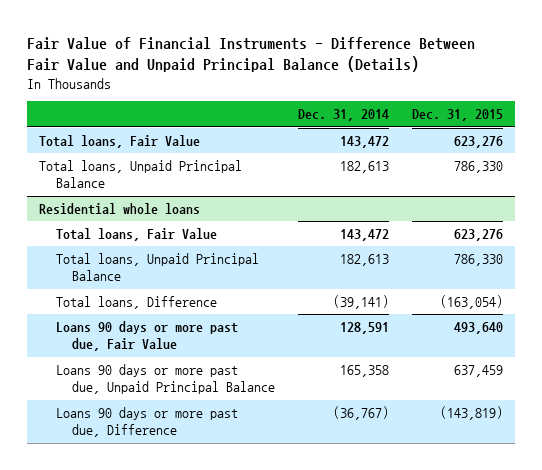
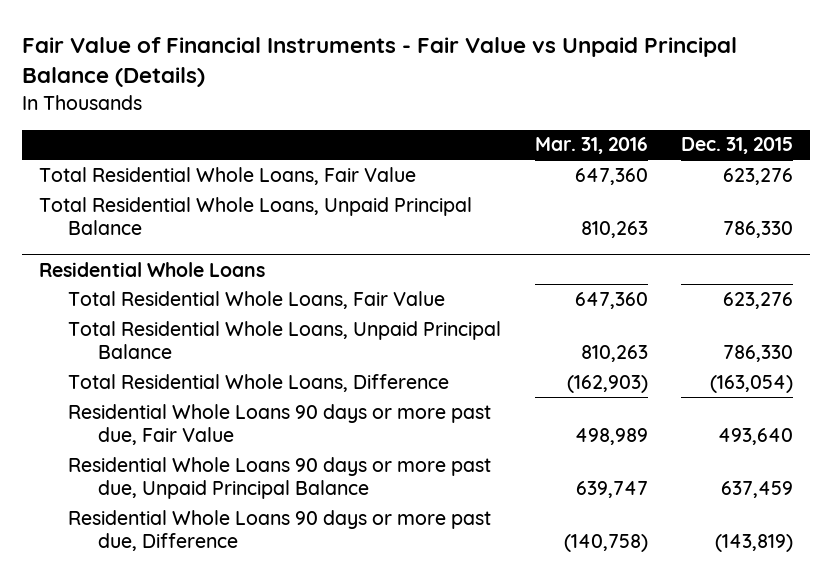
[27,37,476,73] Fair Value of Financial Instruments - Difference Between Fair Value and Unpaid Principal Balance (Details) -> [22,36,738,88] Fair Value of Financial Instruments - Fair Value vs Unpaid Principal Balance (Details)
[298,109,390,122] Dec. 31, 2014 -> none
none -> [534,137,648,155] Mar. 31, 2016
[39,134,201,148] Total loans, Fair Value -> [38,166,416,185] Total Residential Whole Loans, Fair Value
[39,159,243,189] Total loans, Unpaid Principal Balance -> [38,196,472,236] Total Residential Whole Loans, Unpaid Principal Balance
[39,202,201,215] Residential whole loans -> [38,261,265,277] Residential Whole Loans
[55,227,217,241] Total loans, Fair Value -> [68,290,446,309] Total Residential Whole Loans, Fair Value
[55,252,259,282] Total loans, Unpaid Principal Balance -> [68,320,502,360] Total Residential Whole Loans, Unpaid Principal Balance
[55,295,217,309] Total loans, Difference -> [68,373,450,392] Total Residential Whole Loans, Difference
[55,320,238,352] Loans 90 days or more past due, Fair Value -> [68,403,492,446] Residential Whole Loans 90 days or more past due, Fair Value
[55,363,276,395] Loans 90 days or more past due, Unpaid Principal Balance -> [68,456,492,500] Residential Whole Loans 90 days or more past due, Unpaid Principal Balance
[55,406,238,438] Loans 90 days or more past due, Difference -> [68,509,492,552] Residential Whole Loans 90 days or more past due, Difference

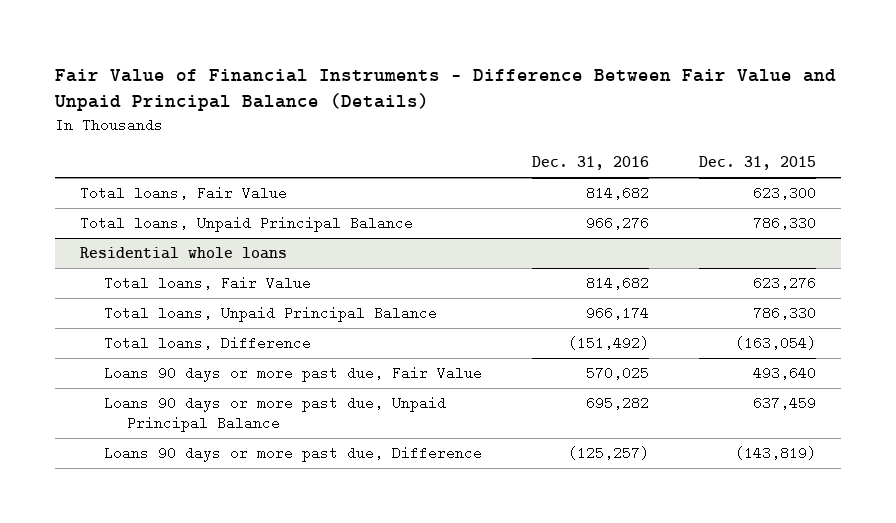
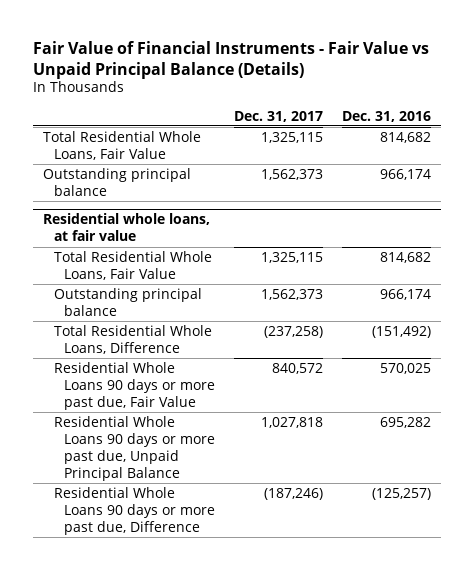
[53,69,836,112] Fair Value of Financial Instruments - Difference Between Fair Value and Unpaid Principal Balance (Details) -> [33,40,430,79] Fair Value of Financial Instruments - Fair Value vs Unpaid Principal Balance (Details)
[698,156,816,171] Dec. 31, 2015 -> none
none -> [234,110,324,122] Dec. 31, 2017
[79,186,287,201] Total loans, Fair Value -> [42,130,201,160] Total Residential Whole Loans, Fair Value
[79,216,413,233] Total loans, Unpaid Principal Balance -> [42,167,191,196] Outstanding principal balance
[585,216,649,231] 966,276 -> [380,168,432,180] 966,174
[79,247,287,260] Residential whole loans -> [42,213,210,242] Residential whole loans, at fair value
[103,276,311,291] Total loans, Fair Value -> [53,250,212,280] Total Residential Whole Loans, Fair Value
[103,306,437,323] Total loans, Unpaid Principal Balance -> [53,287,202,316] Outstanding principal balance
[103,336,311,351] Total loans, Difference -> [53,324,212,354] Total Residential Whole Loans, Difference
[103,366,482,383] Loans 90 days or more past due, Fair Value -> [53,361,216,410] Residential Whole Loans 90 days or more past due, Fair Value
[103,396,446,433] Loans 90 days or more past due, Unpaid Principal Balance -> [53,415,216,481] Residential Whole Loans 90 days or more past due, Unpaid Principal Balance
[103,446,482,463] Loans 90 days or more past due, Difference -> [53,486,216,535] Residential Whole Loans 90 days or more past due, Difference

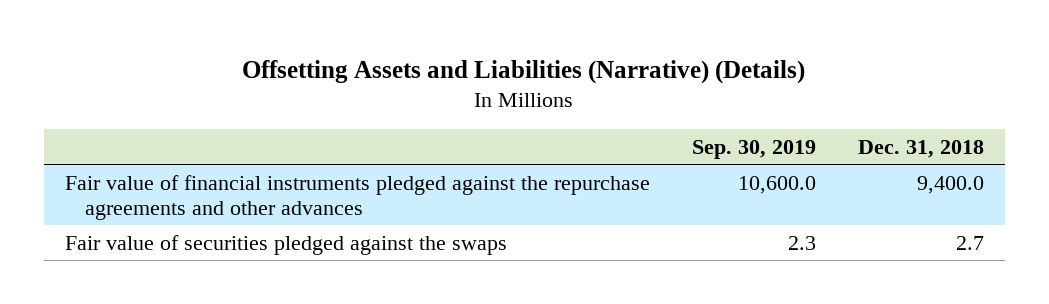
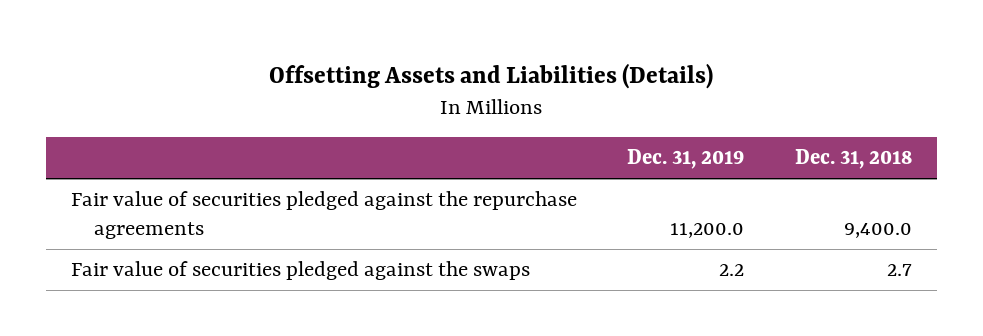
[242,59,806,84] Offsetting Assets and Liabilities (Narrative) (Details) -> [269,62,714,89] Offsetting Assets and Liabilities (Details)
[691,139,816,159] Sep. 30, 2019 -> none
none -> [627,149,745,170] Dec. 31, 2019
[64,174,650,221] Fair value of financial instruments pledged against the repurchase agreements and other advances -> [71,190,578,240] Fair value of securities pledged against the repurchase agreements

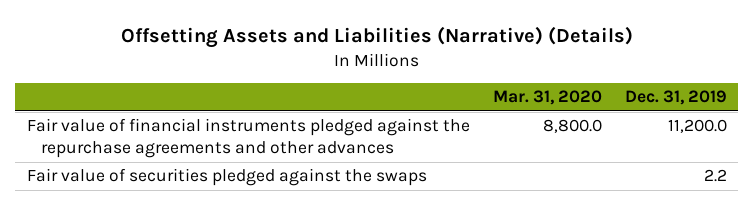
[269,62,714,89] Offsetting Assets and Liabilities (Details) -> [120,26,633,49] Offsetting Assets and Liabilities (Narrative) (Details)
[794,149,912,170] Dec. 31, 2018 -> none
none -> [492,90,602,106] Mar. 31, 2020
[71,190,578,240] Fair value of securities pledged against the repurchase agreements -> [26,118,470,159] Fair value of financial instruments pledged against the repurchase agreements and other advances

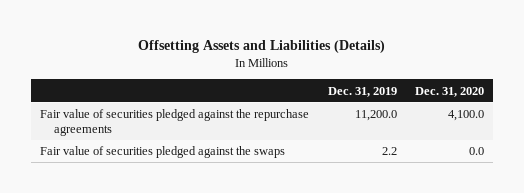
[120,26,633,49] Offsetting Assets and Liabilities (Narrative) (Details) -> [138,40,386,54] Offsetting Assets and Liabilities (Details)
[492,90,602,106] Mar. 31, 2020 -> none
none -> [414,86,484,97] Dec. 31, 2020
[26,118,470,159] Fair value of financial instruments pledged against the repurchase agreements and other advances -> [40,109,310,137] Fair value of securities pledged against the repurchase agreements

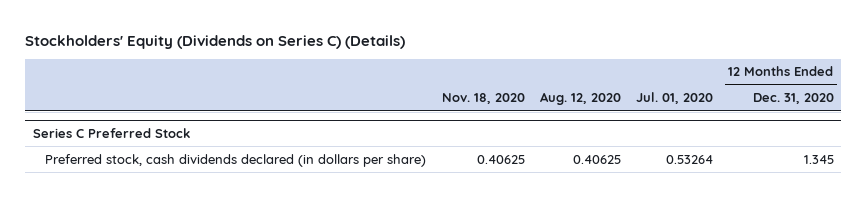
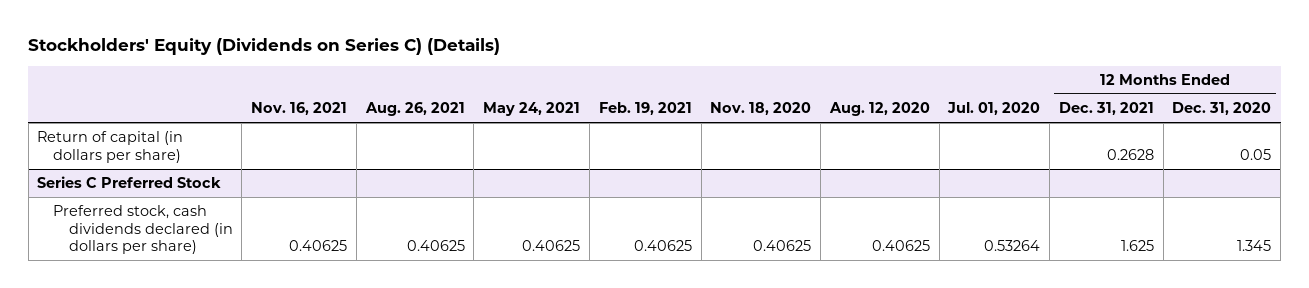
none -> [251,102,348,116] Nov. 16, 2021
none -> [364,102,465,117] Aug. 26, 2021
none -> [483,102,581,117] May 24, 2021
none -> [598,102,692,116] Feb. 19, 2021
none -> [1058,102,1154,116] Dec. 31, 2021
none -> [37,131,184,163] Return of capital (in dollars per share)

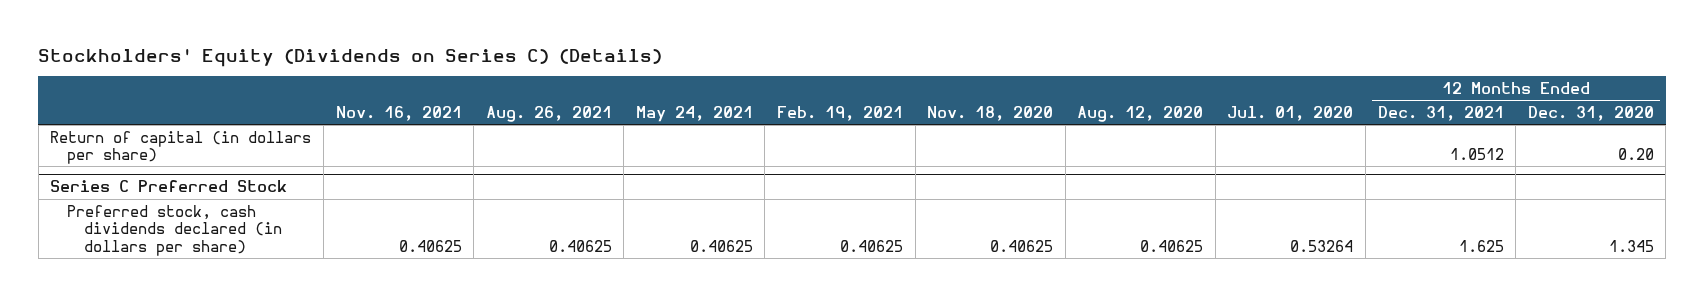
[1106,148,1154,160] 0.2628 -> [1449,148,1504,161] 1.0512
[1240,148,1272,160] 0.05 -> [1617,148,1654,161] 0.20

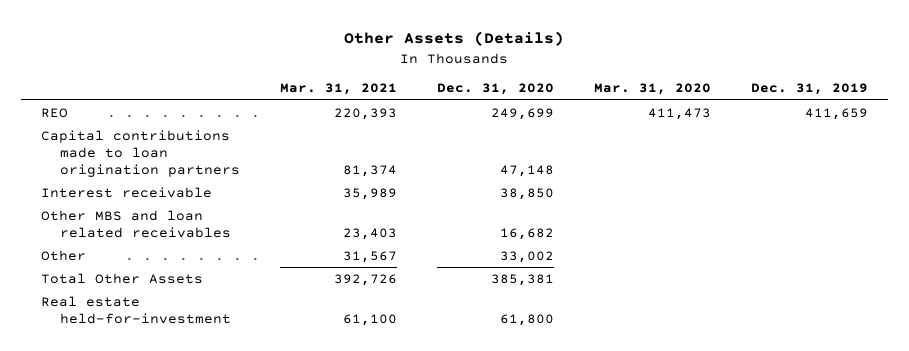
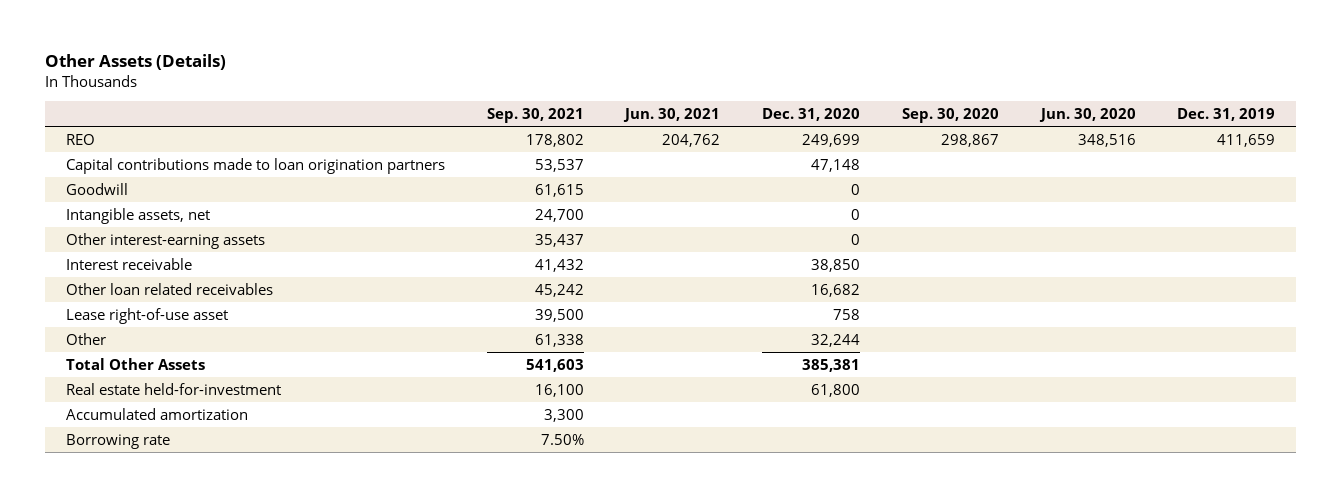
[279,83,397,96] Mar. 31, 2021 -> none
[593,83,711,96] Mar. 31, 2020 -> none
none -> [486,107,584,123] Sep. 30, 2021
none -> [623,107,721,122] Jun. 30, 2021
none -> [901,107,999,123] Sep. 30, 2020
none -> [1038,107,1136,122] Jun. 30, 2020
none -> [65,182,128,195] Goodwill
none -> [65,207,210,224] Intangible assets, net
none -> [65,232,265,249] Other interest-earning assets
[41,209,231,238] Other MBS and loan related receivables -> [65,282,273,295] Other loan related receivables
none -> [65,307,228,324] Lease right-of-use asset
[499,250,554,263] 33,002 -> [811,333,861,347] 32,244
none -> [65,407,248,420] Accumulated amortization
none -> [65,433,170,449] Borrowing rate

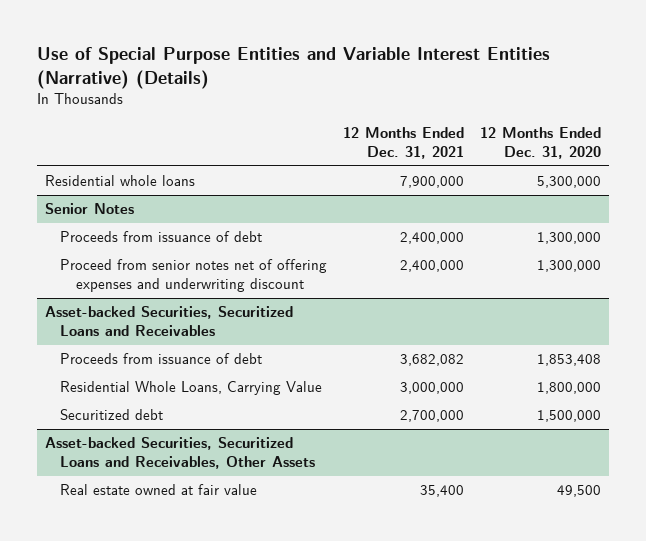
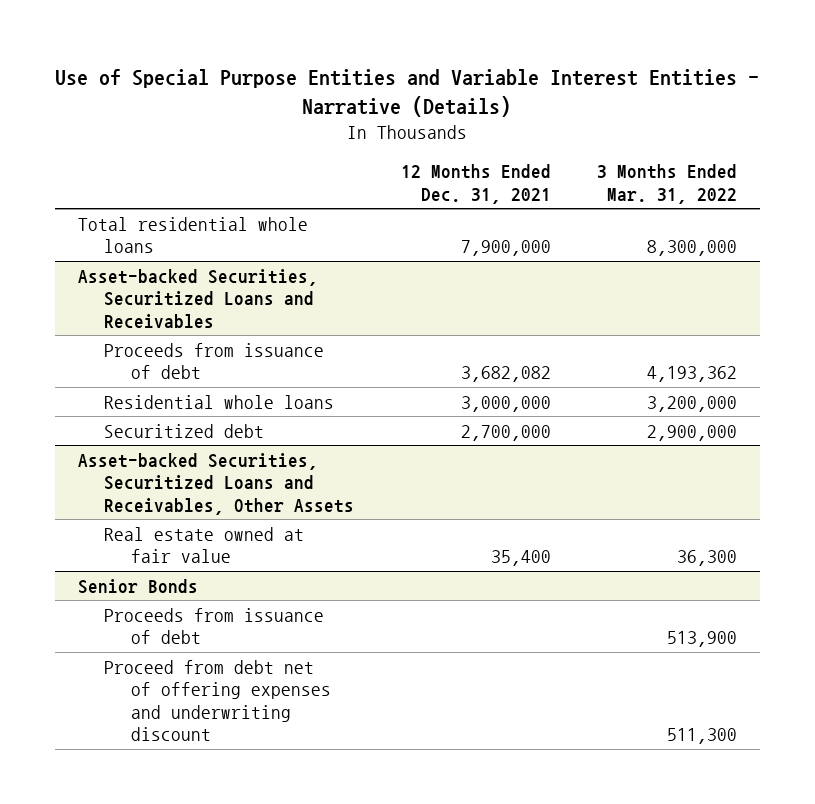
[36,47,550,89] Use of Special Purpose Entities and Variable Interest Entities (Narrative) (Details) -> [55,68,760,117] Use of Special Purpose Entities and Variable Interest Entities - Narrative (Details)
[480,127,602,160] 12 Months Ended Dec. 31, 2020 -> none
none -> [596,164,737,204] 3 Months Ended Mar. 31, 2022
[44,203,134,215] Senior Notes -> none
[60,231,263,243] Proceeds from issuance of debt -> none
[60,259,328,293] Proceed from senior notes net of offering expenses and underwriting discount -> none
[44,175,195,187] Residential whole loans -> [77,216,308,254] Total residential whole loans
[60,381,323,396] Residential Whole Loans, Carrying Value -> [104,394,335,409] Residential whole loans
none -> [77,578,198,594] Senior Bonds
none -> [104,607,325,645] Proceeds from issuance of debt
none -> [104,659,331,742] Proceed from debt net of offering expenses and underwriting discount

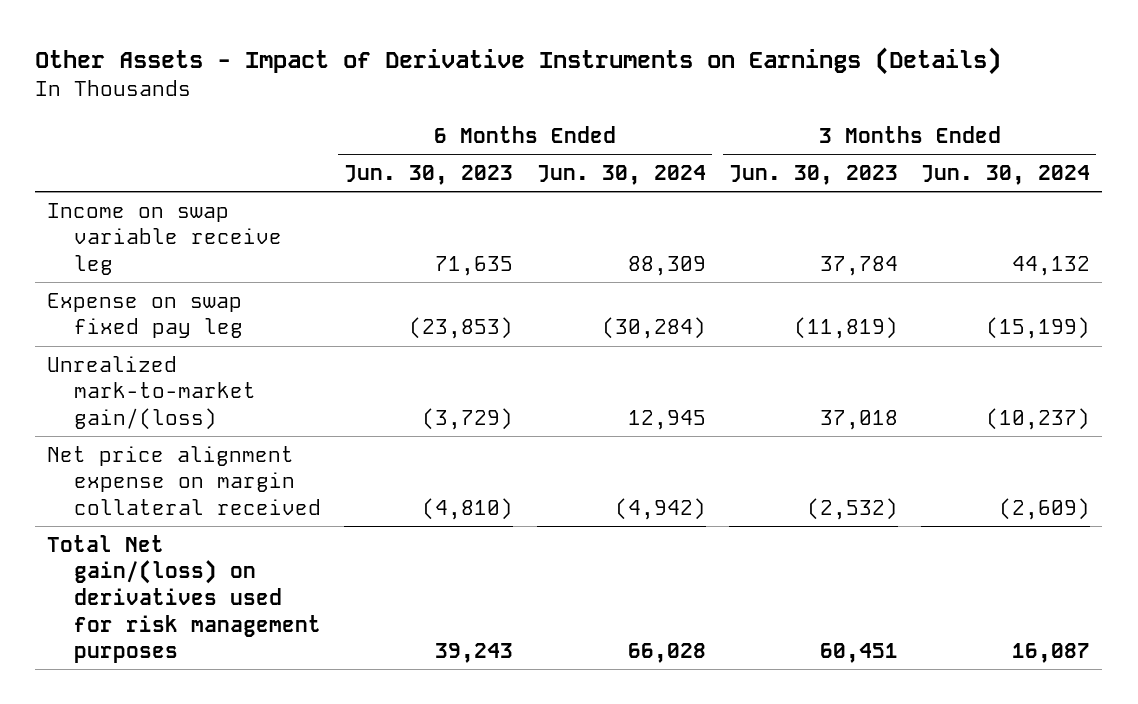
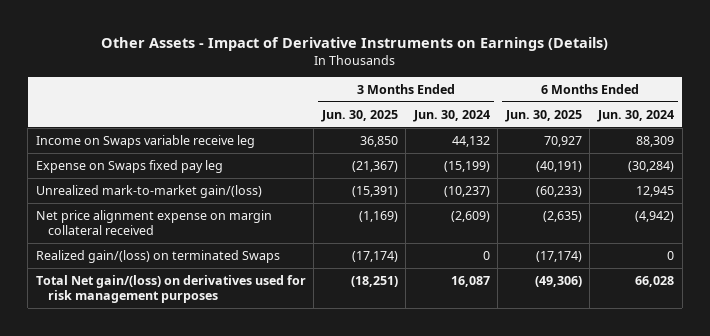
[344,165,514,186] Jun. 30, 2023 -> none
[729,165,899,186] Jun. 30, 2023 -> none
none -> [320,109,398,122] Jun. 30, 2025
none -> [504,109,582,122] Jun. 30, 2025
[47,202,282,276] Income on swap variable receive leg -> [35,134,255,148] Income on Swaps variable receive leg
[47,292,243,339] Expense on swap fixed pay leg -> [35,159,223,173] Expense on Swaps fixed pay leg
none -> [35,249,280,263] Realized gain/(loss) on terminated Swaps

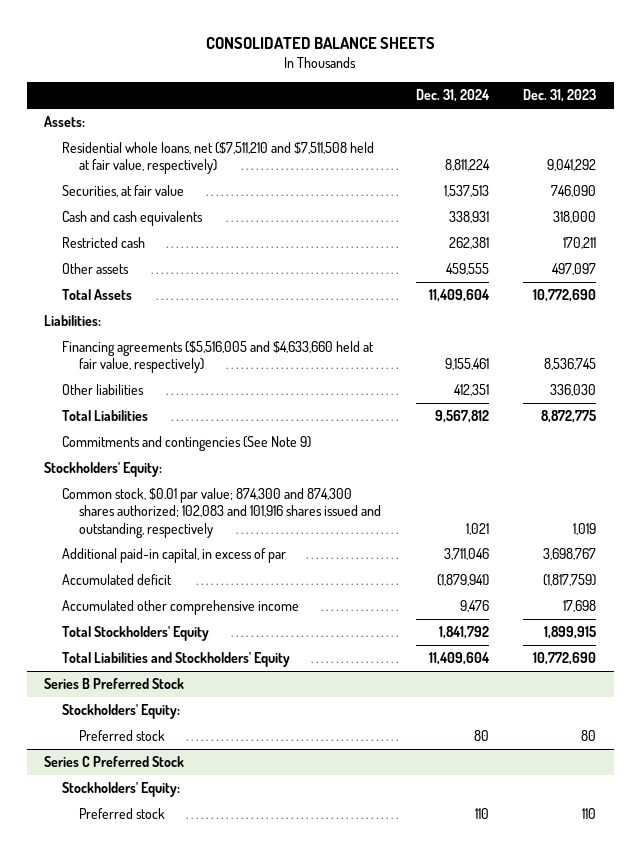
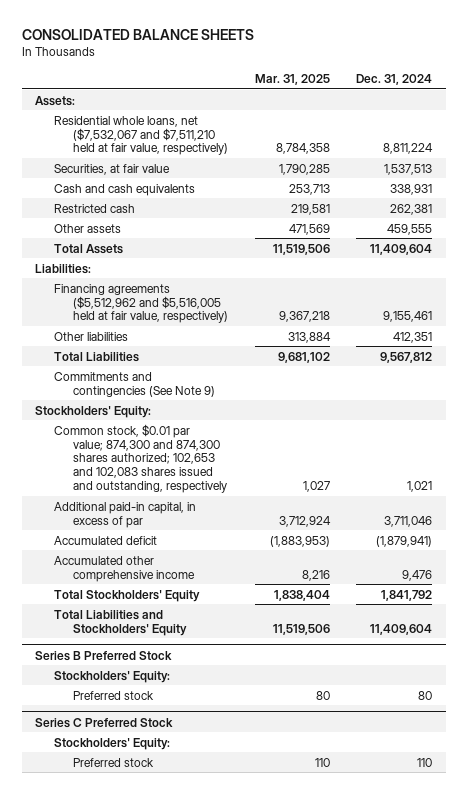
[523,89,597,103] Dec. 31, 2023 -> none
none -> [254,74,330,86] Mar. 31, 2025
[61,142,374,175] Residential whole loans, net ($7,511,210 and $7,511,508 held at fair value, respectively) -> [53,115,229,156] Residential whole loans, net ($7,532,067 and $7,511,210 held at fair value, respectively)
[61,341,374,374] Financing agreements ($5,516,005 and $4,633,660 held at fair value, respectively) -> [53,283,229,324] Financing agreements ($5,512,962 and $5,516,005 held at fair value, respectively)
[61,488,382,538] Common stock, $0.01 par value; 874,300 and 874,300 shares authorized; 102,083 and 101,916 shares issued and outstanding, respectively -> [53,423,228,494] Common stock, $0.01 par value; 874,300 and 874,300 shares authorized; 102,653 and 102,083 shares issued and outstanding, respectively

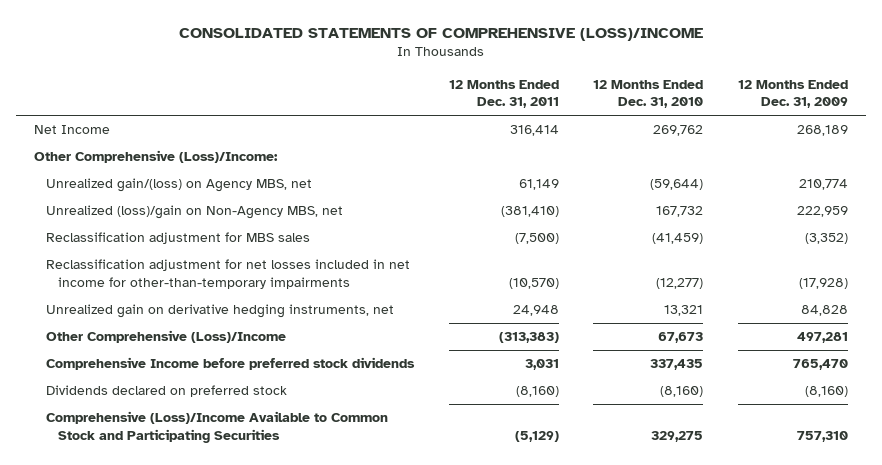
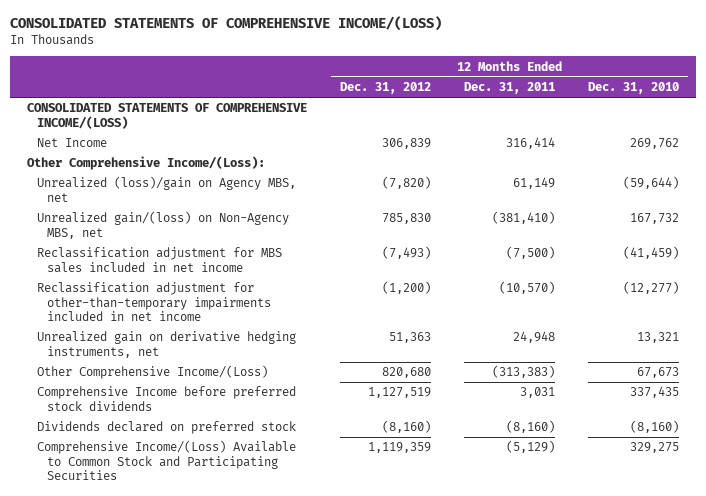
[178,27,703,41] CONSOLIDATED STATEMENTS OF COMPREHENSIVE (LOSS)/INCOME -> [9,16,442,32] CONSOLIDATED STATEMENTS OF COMPREHENSIVE INCOME/(LOSS)
[738,79,849,109] 12 Months Ended Dec. 31, 2009 -> none
none -> [339,82,431,95] Dec. 31, 2012
none -> [26,103,307,129] CONSOLIDATED STATEMENTS OF COMPREHENSIVE INCOME/(LOSS)
[33,150,278,164] Other Comprehensive (Loss)/Income: -> [26,156,265,171] Other Comprehensive Income/(Loss):
[46,178,313,193] Unrealized gain/(loss) on Agency MBS, net -> [36,176,296,202] Unrealized (loss)/gain on Agency MBS, net
[46,205,344,220] Unrealized (loss)/gain on Non-Agency MBS, net -> [36,211,289,239] Unrealized gain/(loss) on Non-Agency MBS, net
[46,232,311,245] Reclassification adjustment for MBS sales -> [36,247,282,273] Reclassification adjustment for MBS sales included in net income
[46,259,411,290] Reclassification adjustment for net losses included in net income for other-than-temporary impairments -> [36,282,271,321] Reclassification adjustment for other-than-temporary impairments included in net income
[46,330,287,344] Other Comprehensive (Loss)/Income -> [36,365,268,380] Other Comprehensive Income/(Loss)
[46,411,389,444] Comprehensive (Loss)/Income Available to Common Stock and Participating Securities -> [36,440,296,480] Comprehensive Income/(Loss) Available to Common Stock and Participating Securities

